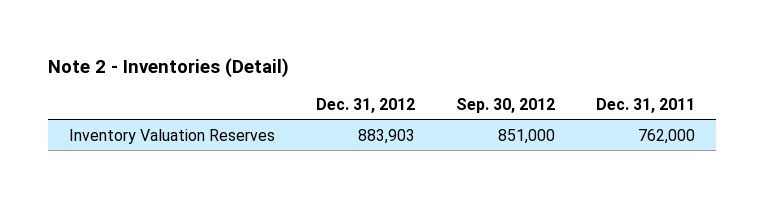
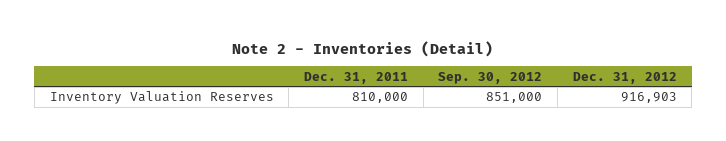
[357,128,415,144] 883,903 -> [620,92,677,104] 916,903
[638,128,696,144] 762,000 -> [351,92,408,104] 810,000

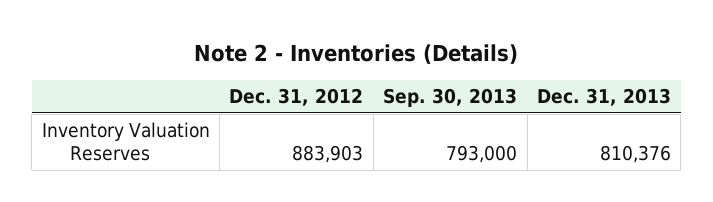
[232,40,494,57] Note 2 - Inventories (Detail) -> [194,44,519,65] Note 2 - Inventories (Details)
[303,71,408,84] Dec. 31, 2011 -> none
[438,71,543,84] Sep. 30, 2012 -> none
none -> [383,88,518,108] Sep. 30, 2013
none -> [536,88,671,107] Dec. 31, 2013
[620,92,677,104] 916,903 -> [292,144,364,163] 883,903

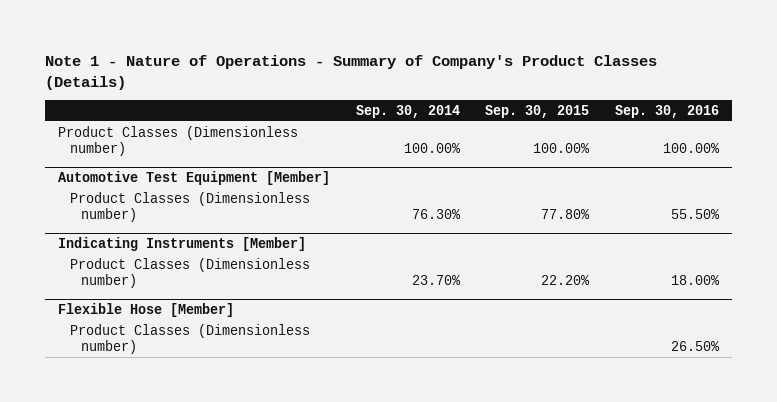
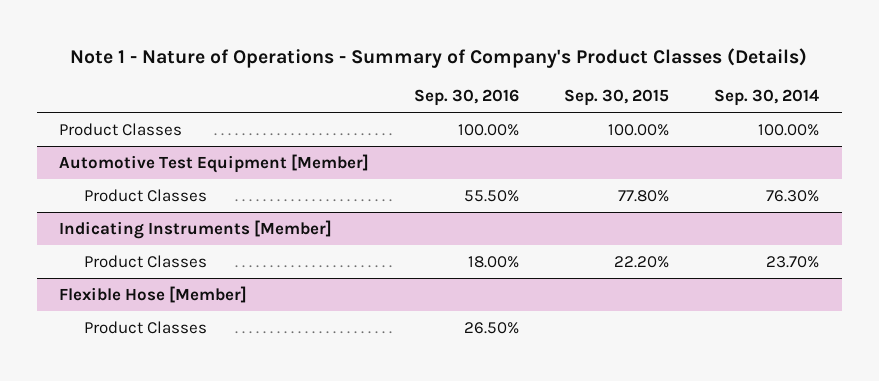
[57,125,298,157] Product Classes (Dimensionless number) -> [59,122,183,136] Product Classes
[69,191,310,223] Product Classes (Dimensionless number) -> [84,188,208,202] Product Classes
[69,257,310,289] Product Classes (Dimensionless number) -> [84,254,208,268] Product Classes
[69,323,310,355] Product Classes (Dimensionless number) -> [84,320,208,334] Product Classes

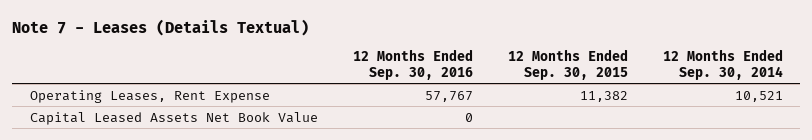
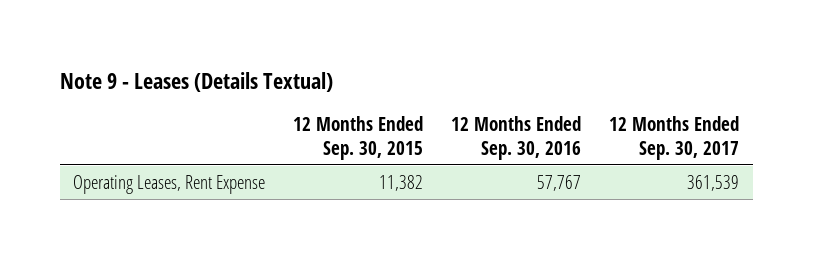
[12,18,310,36] Note 7 - Leases (Details Textual) -> [59,71,333,92] Note 9 - Leases (Details Textual)
[662,49,783,81] 12 Months Ended Sep. 30, 2014 -> none
none -> [609,116,740,161] 12 Months Ended Sep. 30, 2017
[29,111,318,125] Capital Leased Assets Net Book Value -> none

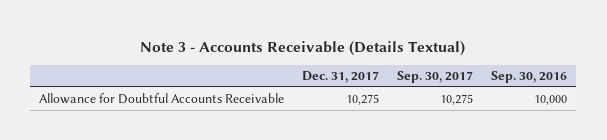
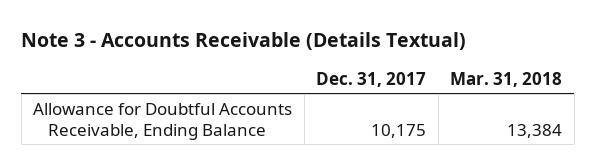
[397,71,474,84] Sep. 30, 2017 -> none
[491,71,568,84] Sep. 30, 2016 -> none
none -> [450,71,563,87] Mar. 31, 2018
[39,93,285,105] Allowance for Doubtful Accounts Receivable -> [33,102,293,140] Allowance for Doubtful Accounts Receivable, Ending Balance
[346,94,380,106] 10,275 -> [371,123,427,138] 10,175

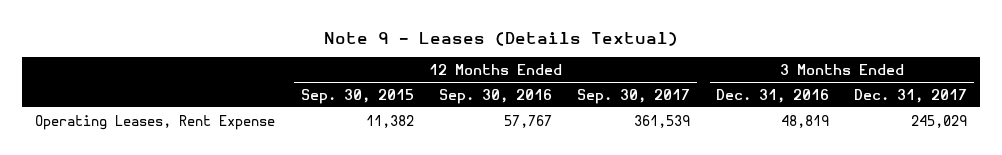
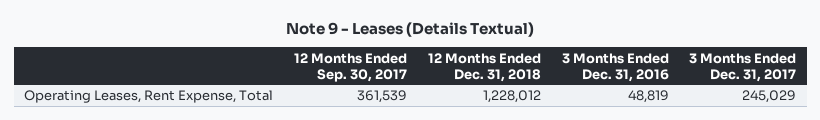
[300,88,414,104] Sep. 30, 2015 -> none
[439,88,553,104] Sep. 30, 2016 -> none
none -> [427,52,541,82] 12 Months Ended Dec. 31, 2018
[35,114,276,130] Operating Leases, Rent Expense -> [24,90,274,104] Operating Leases, Rent Expense, Total

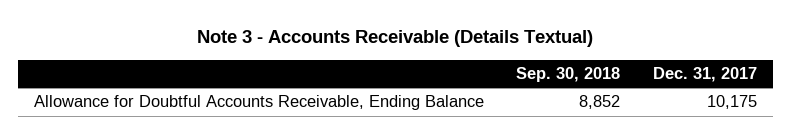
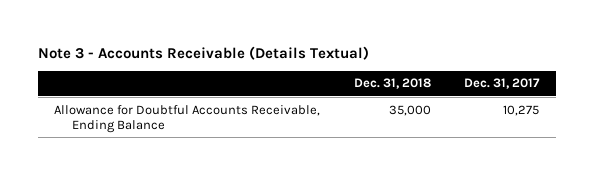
[516,67,621,83] Sep. 30, 2018 -> none
none -> [353,78,431,90] Dec. 31, 2018
[706,95,757,110] 10,175 -> [503,104,540,116] 10,275

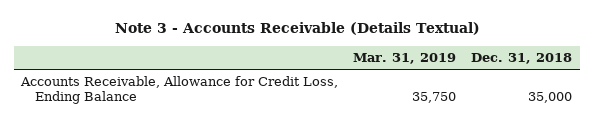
[464,78,541,90] Dec. 31, 2017 -> none
none -> [353,52,457,64] Mar. 31, 2019
[54,104,321,133] Allowance for Doubtful Accounts Receivable, Ending Balance -> [20,76,339,104] Accounts Receivable, Allowance for Credit Loss, Ending Balance

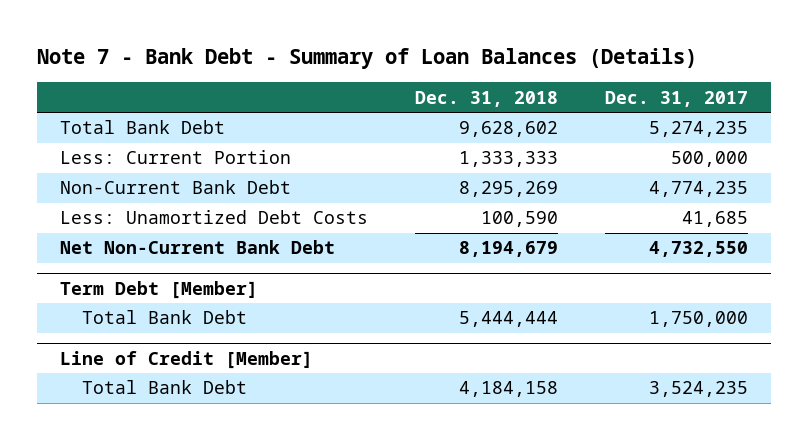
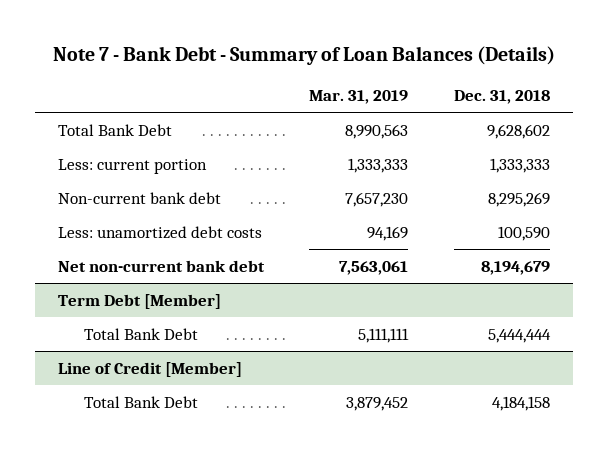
[604,90,748,107] Dec. 31, 2017 -> none
none -> [309,90,409,105] Mar. 31, 2019
[59,150,291,165] Less: Current Portion -> [57,158,207,174] Less: current portion
[59,180,291,195] Non-Current Bank Debt -> [57,191,221,204] Non-current bank debt
[59,210,368,225] Less: Unamortized Debt Costs -> [57,225,262,239] Less: unamortized debt costs
[59,240,335,255] Net Non-Current Bank Debt -> [57,259,265,272] Net non-current bank debt

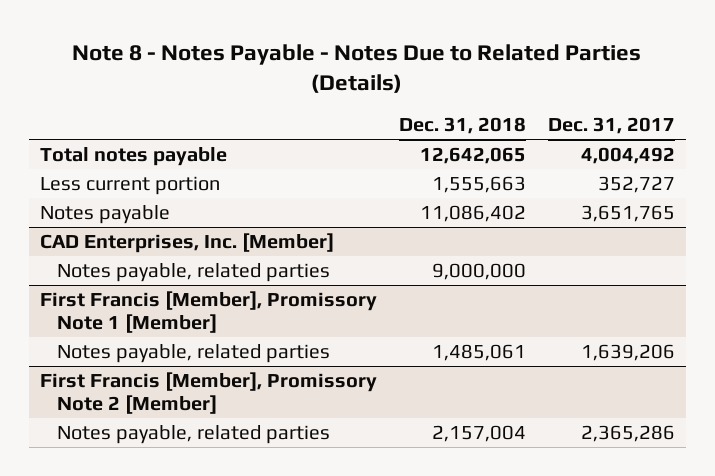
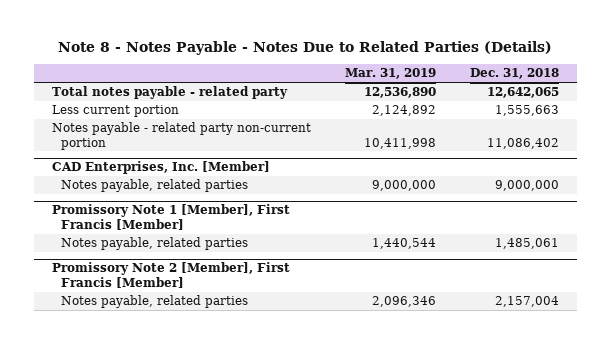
[547,117,675,135] Dec. 31, 2017 -> none
none -> [344,68,436,80] Mar. 31, 2019
[39,146,227,166] Total notes payable -> [51,86,288,100] Total notes payable - related party
[39,204,170,224] Notes payable -> [51,122,311,150] Notes payable - related party non-current portion
[39,290,377,334] First Francis [Member], Promissory Note 1 [Member] -> [51,204,290,230] Promissory Note 1 [Member], First Francis [Member]
[39,371,377,415] First Francis [Member], Promissory Note 2 [Member] -> [51,262,290,288] Promissory Note 2 [Member], First Francis [Member]

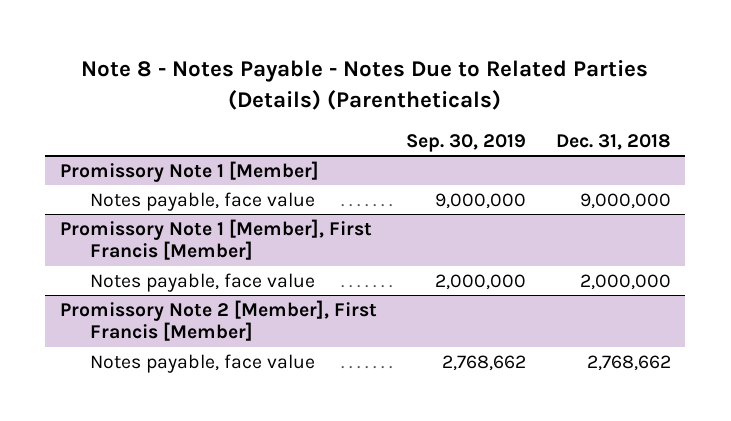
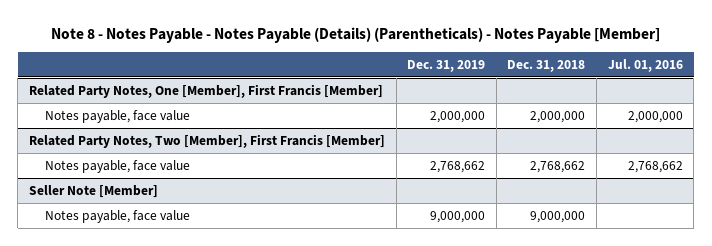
[81,59,649,110] Note 8 - Notes Payable - Notes Due to Related Parties (Details) (Parentheticals) -> [50,26,660,43] Note 8 - Notes Payable - Notes Payable (Details) (Parentheticals) - Notes Payable [Member]
[406,133,527,152] Sep. 30, 2019 -> none
none -> [407,60,486,73] Dec. 31, 2019
none -> [607,59,683,73] Jul. 01, 2016
[59,160,319,182] Promissory Note 1 [Member] -> none
[89,191,315,211] Notes payable, face value -> none
[59,218,372,261] Promissory Note 1 [Member], First Francis [Member] -> none
none -> [28,83,383,98] Related Party Notes, One [Member], First Francis [Member]
[59,299,377,342] Promissory Note 2 [Member], First Francis [Member] -> none
none -> [28,133,385,148] Related Party Notes, Two [Member], First Francis [Member]
none -> [28,184,158,198] Seller Note [Member]
none -> [44,209,190,223] Notes payable, face value

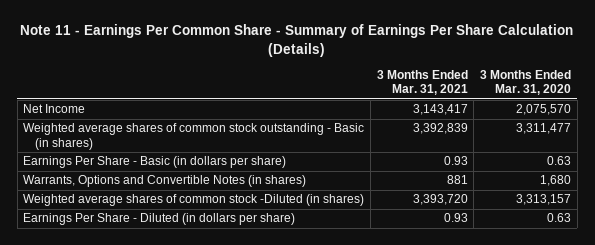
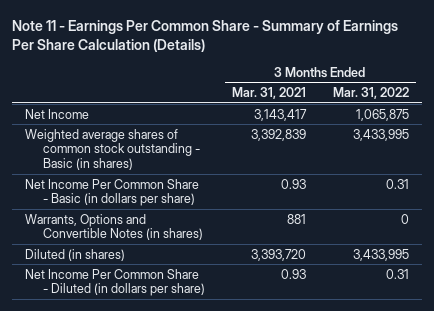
[480,69,572,96] 3 Months Ended Mar. 31, 2020 -> none
none -> [332,87,409,100] Mar. 31, 2022
[23,156,287,169] Earnings Per Share - Basic (in dollars per share) -> [25,178,200,207] Net Income Per Common Share - Basic (in dollars per share)
[23,194,365,207] Weighted average shares of common stock -Diluted (in shares) -> [25,248,126,261] Diluted (in shares)
[23,213,296,226] Earnings Per Share - Diluted (in dollars per share) -> [25,268,206,297] Net Income Per Common Share - Diluted (in dollars per share)

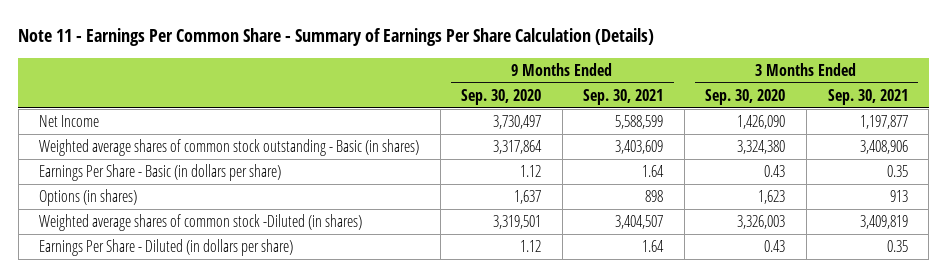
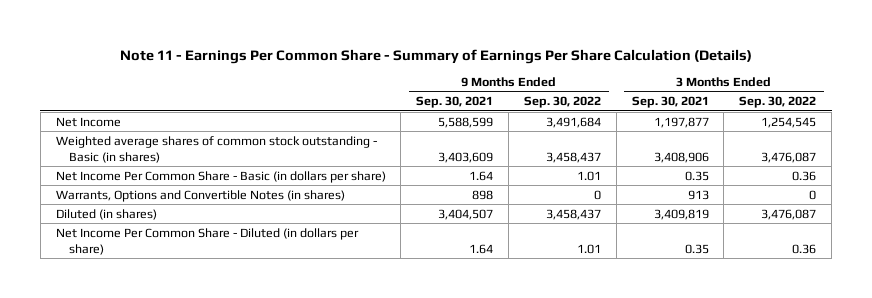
[461,88,542,105] Sep. 30, 2020 -> none
[705,88,786,105] Sep. 30, 2020 -> none
none -> [523,96,601,109] Sep. 30, 2022
none -> [739,96,817,109] Sep. 30, 2022
[39,163,282,181] Earnings Per Share - Basic (in dollars per share) -> [55,170,386,183] Net Income Per Common Share - Basic (in dollars per share)
[39,188,138,206] Options (in shares) -> [55,189,345,202] Warrants, Options and Convertible Notes (in shares)
[39,213,363,231] Weighted average shares of common stock -Diluted (in shares) -> [55,208,157,220] Diluted (in shares)
[39,238,294,256] Earnings Per Share - Diluted (in dollars per share) -> [55,227,359,255] Net Income Per Common Share - Diluted (in dollars per share)

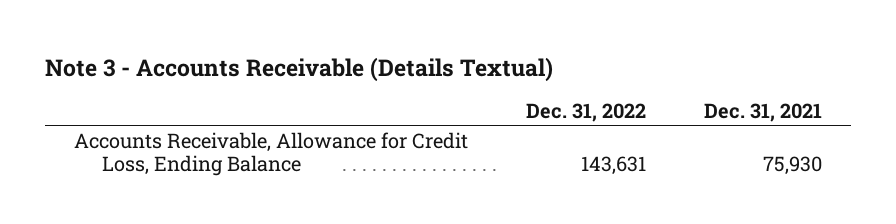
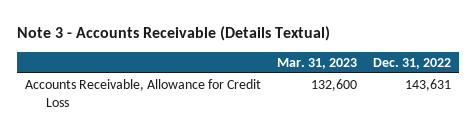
[704,102,823,122] Dec. 31, 2021 -> none
none -> [277,57,358,69] Mar. 31, 2023
[73,132,468,177] Accounts Receivable, Allowance for Credit Loss, Ending Balance -> [24,79,261,107] Accounts Receivable, Allowance for Credit Loss

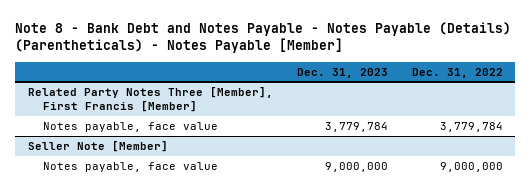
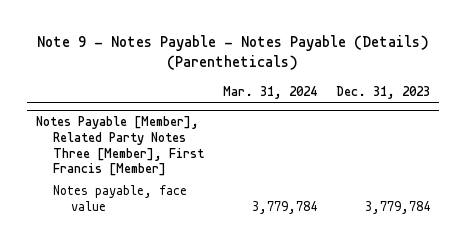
[15,21,512,54] Note 8 - Bank Debt and Notes Payable - Notes Payable (Details) (Parentheticals) - Notes Payable [Member] -> [36,35,429,71] Note 9 - Notes Payable - Notes Payable (Details) (Parentheticals)
[412,67,504,78] Dec. 31, 2022 -> none
none -> [223,85,318,99] Mar. 31, 2024
[27,86,273,113] Related Party Notes Three [Member], First Francis [Member] -> [36,116,205,177] Notes Payable [Member], Related Party Notes Three [Member], First Francis [Member]
[27,140,168,152] Seller Note [Member] -> none
[43,161,219,172] Notes payable, face value -> none

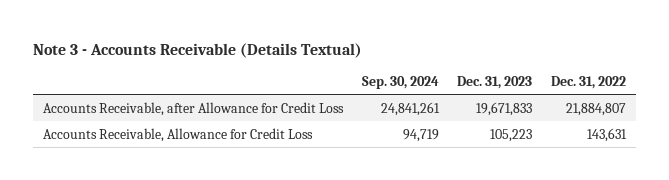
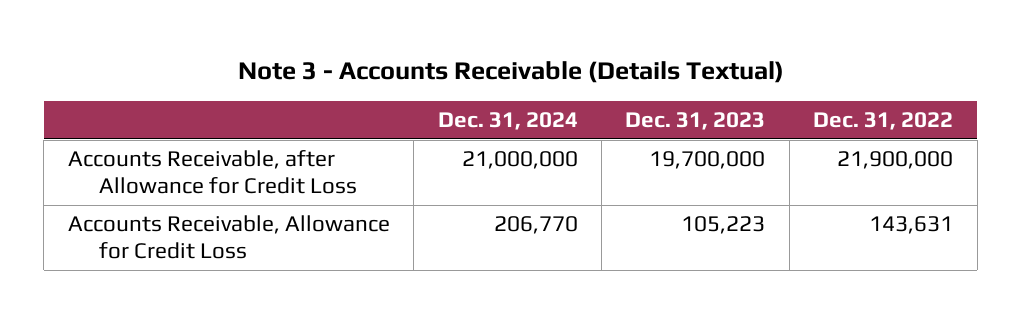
[361,76,439,90] Sep. 30, 2024 -> none
none -> [437,111,578,130] Dec. 31, 2024
[476,101,533,116] 19,671,833 -> [649,151,766,170] 19,700,000
[566,102,627,116] 21,884,807 -> [837,151,954,170] 21,900,000

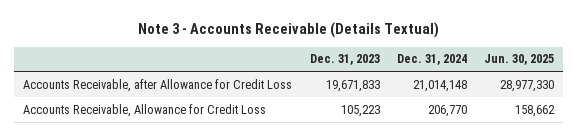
[813,111,954,130] Dec. 31, 2022 -> none
none -> [484,54,555,66] Jun. 30, 2025
[461,151,578,170] 21,000,000 -> [412,79,467,92] 21,014,148
[649,151,766,170] 19,700,000 -> [325,79,380,92] 19,671,833

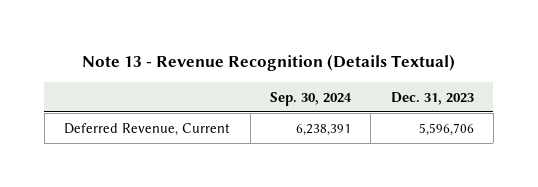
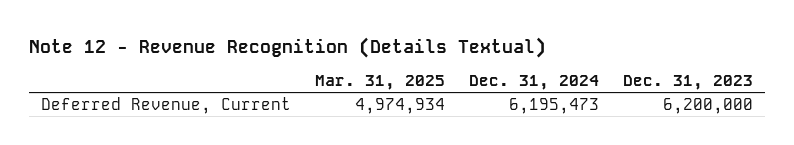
[81,54,455,72] Note 13 - Revenue Recognition (Details Textual) -> [28,37,546,59] Note 12 - Revenue Recognition (Details Textual)
[269,91,352,106] Sep. 30, 2024 -> none
none -> [314,75,445,91] Mar. 31, 2025
none -> [468,75,599,91] Dec. 31, 2024
[418,122,474,136] 5,596,706 -> [662,98,753,115] 6,200,000

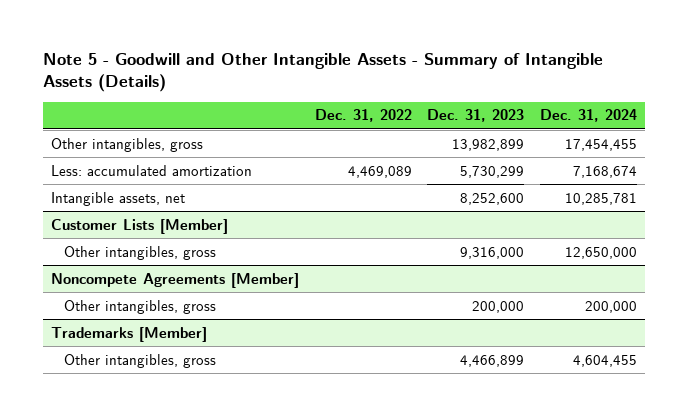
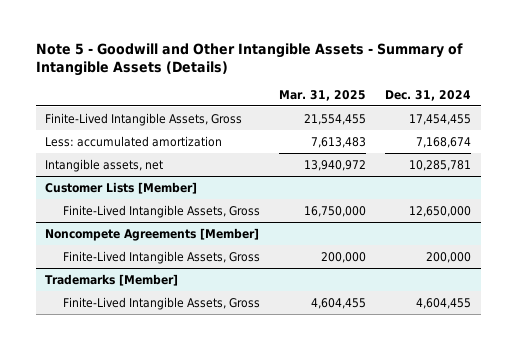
[314,109,412,123] Dec. 31, 2022 -> none
[427,109,525,123] Dec. 31, 2023 -> none
none -> [278,89,366,101] Mar. 31, 2025
[50,137,203,152] Other intangibles, gross -> [45,112,243,126] Finite-Lived Intangible Assets, Gross
[63,245,216,260] Other intangibles, gross -> [62,204,260,218] Finite-Lived Intangible Assets, Gross
[63,299,216,314] Other intangibles, gross -> [62,250,260,264] Finite-Lived Intangible Assets, Gross
[63,353,216,368] Other intangibles, gross -> [62,296,260,310] Finite-Lived Intangible Assets, Gross

